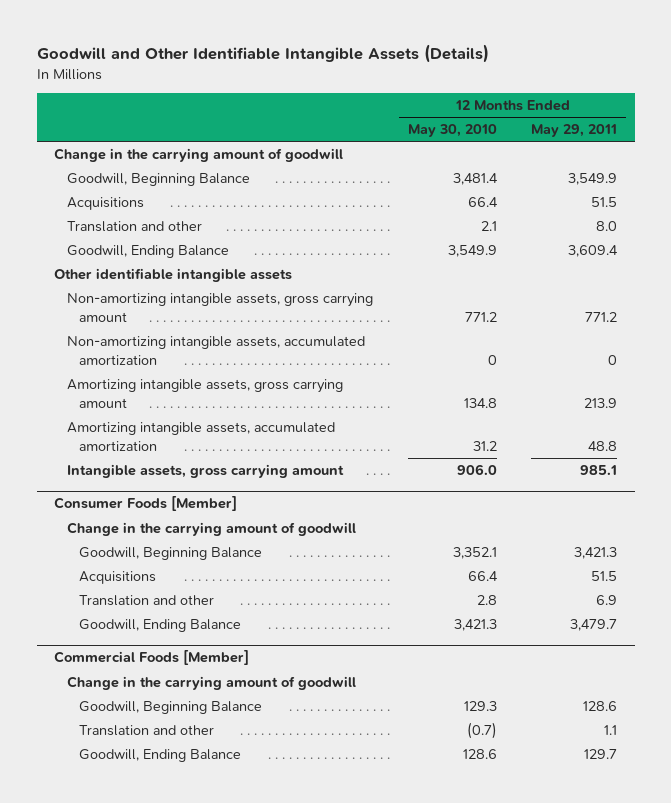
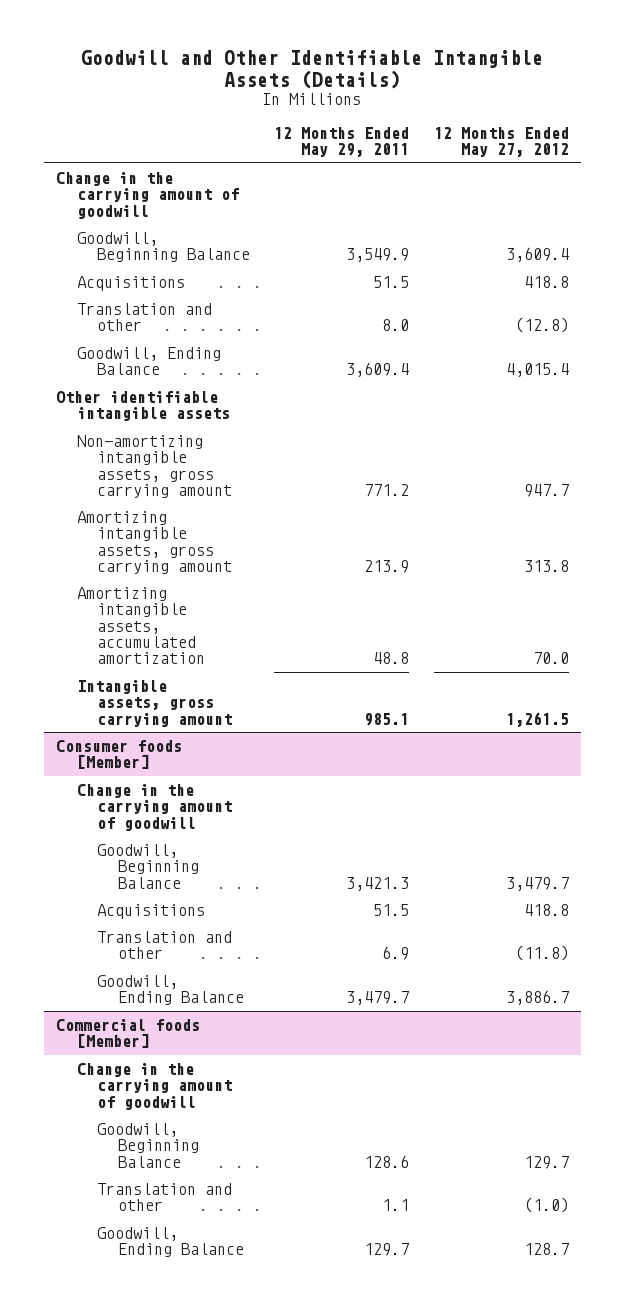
[407,124,497,138] May 30, 2010 -> none
none -> [433,126,569,158] 12 Months Ended May 27, 2012
[66,335,365,365] Non-amortizing intangible assets, accumulated amortization -> none
[53,496,237,512] Consumer Foods [Member] -> [56,739,183,770] Consumer foods [Member]
[53,650,249,666] Commercial Foods [Member] -> [56,1018,201,1049] Commercial foods [Member]

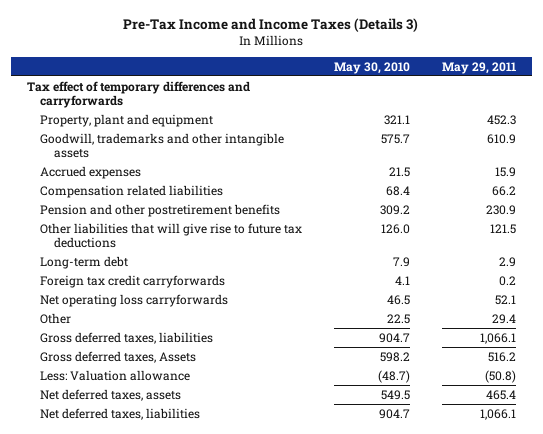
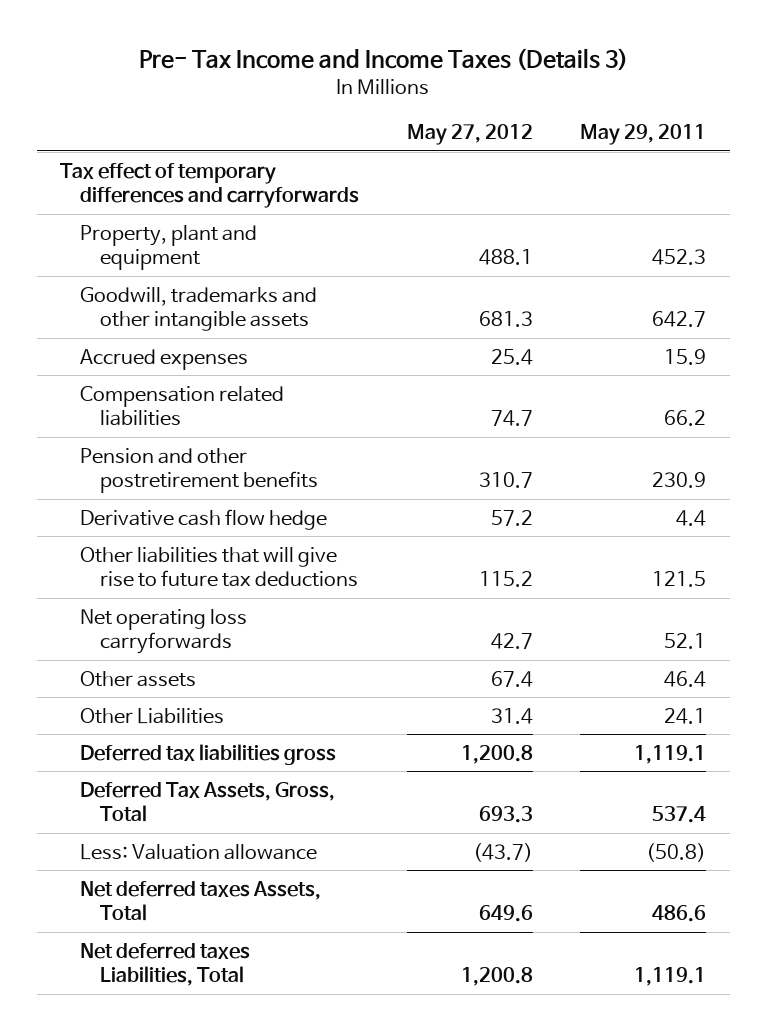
[123,18,419,33] Pre-Tax Income and Income Taxes (Details 3) -> [139,48,629,72] Pre- Tax Income and Income Taxes (Details 3)
[334,61,411,74] May 30, 2010 -> none
none -> [406,124,533,146] May 27, 2012
[486,133,516,144] 610.9 -> [652,311,707,328] 642.7
none -> [80,508,328,530] Derivative cash flow hedge
[40,255,129,269] Long-term debt -> none
[40,274,226,288] Foreign tax credit carryforwards -> none
[40,312,72,324] Other -> [80,670,197,687] Other assets
[491,313,516,324] 29.4 -> [664,670,707,687] 46.4
none -> [80,707,225,724] Other Liabilities
[40,331,214,344] Gross deferred taxes, liabilities -> [80,743,337,765] Deferred tax liabilities gross
[479,332,516,344] 1,066.1 -> [634,744,707,764] 1,119.1
[40,350,197,363] Gross deferred taxes, Assets -> [80,781,336,823] Deferred Tax Assets, Gross, Total
[487,351,516,362] 516.2 -> [652,806,707,824] 537.4
[40,388,182,401] Net deferred taxes, assets -> [80,880,322,922] Net deferred taxes Assets, Total
[485,389,516,400] 465.4 -> [652,905,707,923] 486.6
[40,407,201,420] Net deferred taxes, liabilities -> [80,942,251,987] Net deferred taxes Liabilities, Total
[479,408,516,420] 1,066.1 -> [634,967,707,987] 1,119.1

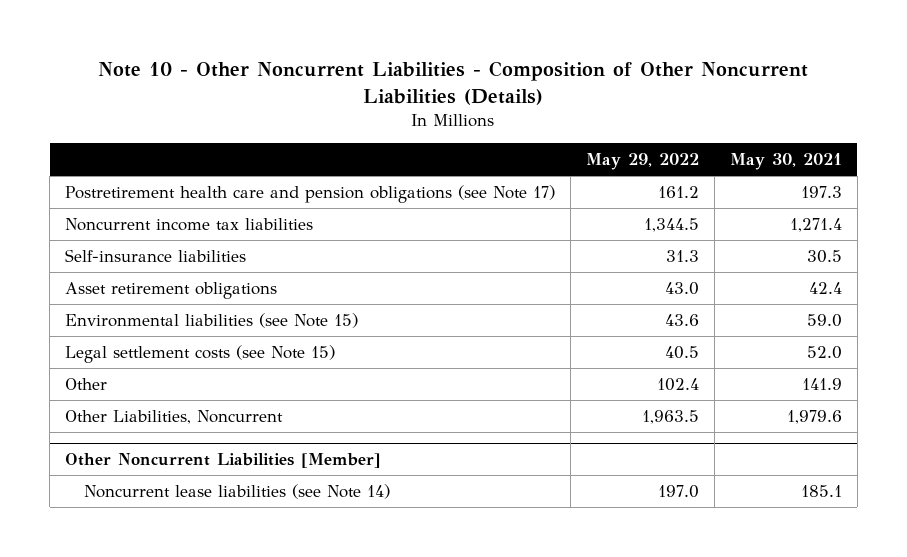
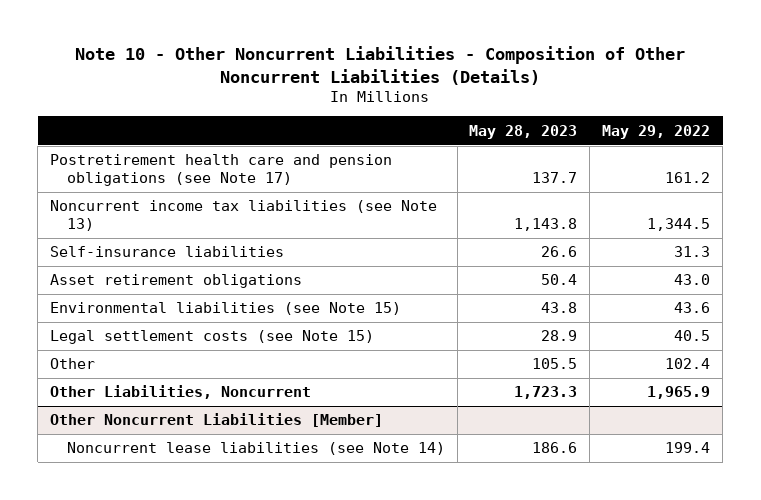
[729,153,842,171] May 30, 2021 -> none
none -> [469,124,578,139] May 28, 2023
[65,217,314,231] Noncurrent income tax liabilities -> [50,200,438,231] Noncurrent income tax liabilities (see Note 13)
[641,409,699,424] 1,963.5 -> [647,386,711,400] 1,965.9
[657,484,699,498] 197.0 -> [665,442,711,454] 199.4

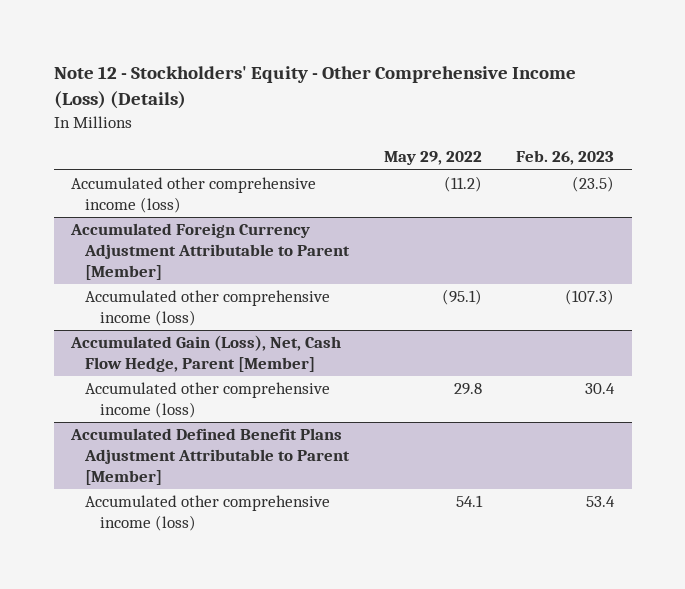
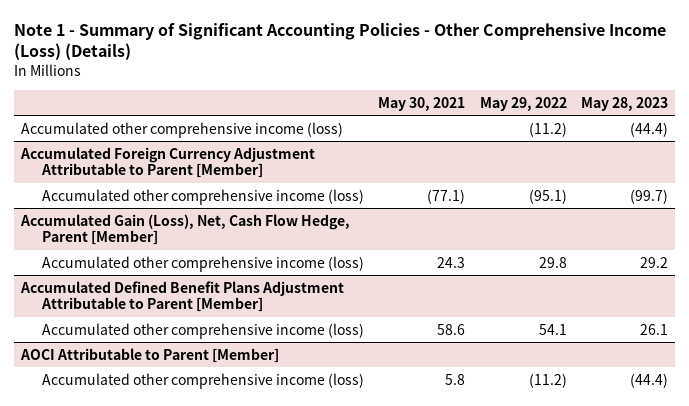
[53,66,576,110] Note 12 - Stockholders' Equity - Other Comprehensive Income (Loss) (Details) -> [14,22,667,61] Note 1 - Summary of Significant Accounting Policies - Other Comprehensive Income (Loss) (Details)
[516,150,615,166] Feb. 26, 2023 -> none
none -> [378,96,466,111] May 30, 2021
none -> [580,96,668,111] May 28, 2023
none -> [20,347,280,363] AOCI Attributable to Parent [Member]
none -> [41,372,364,389] Accumulated other comprehensive income (loss)

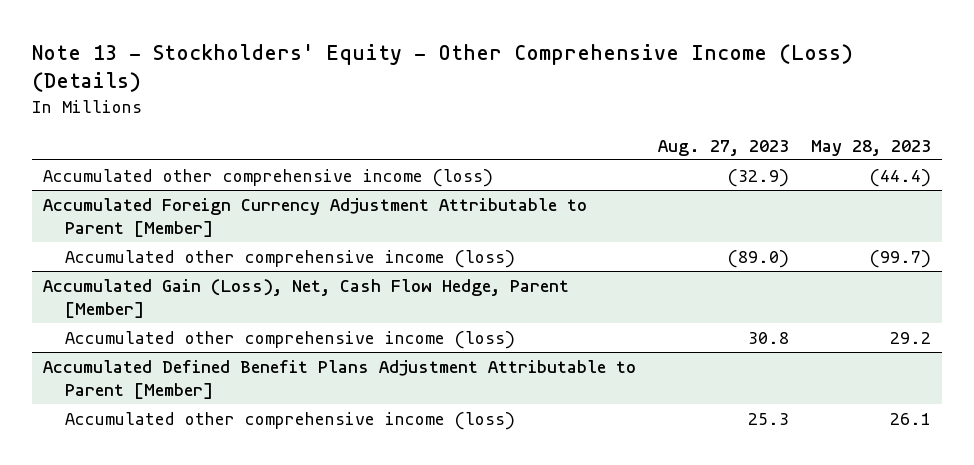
[14,22,667,61] Note 1 - Summary of Significant Accounting Policies - Other Comprehensive Income (Loss) (Details) -> [31,44,853,93] Note 13 - Stockholders' Equity - Other Comprehensive Income (Loss) (Details)
[378,96,466,111] May 30, 2021 -> none
[479,96,567,111] May 29, 2022 -> none
none -> [657,139,789,156] Aug. 27, 2023
[20,347,280,363] AOCI Attributable to Parent [Member] -> none
[41,372,364,389] Accumulated other comprehensive income (loss) -> none

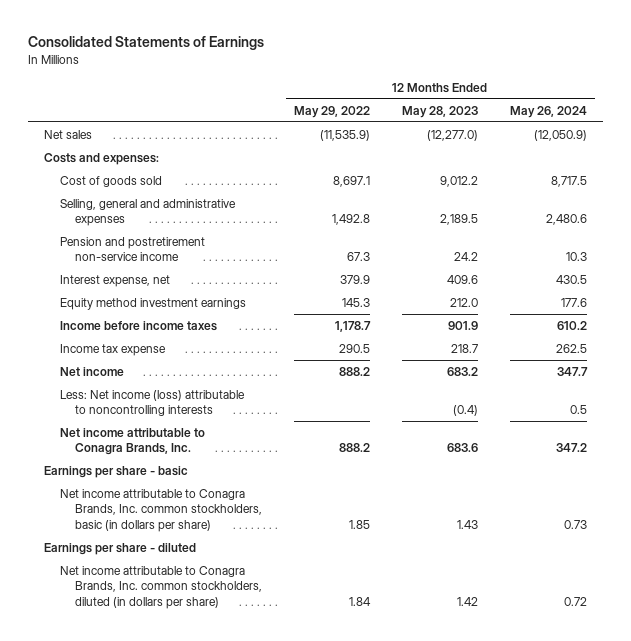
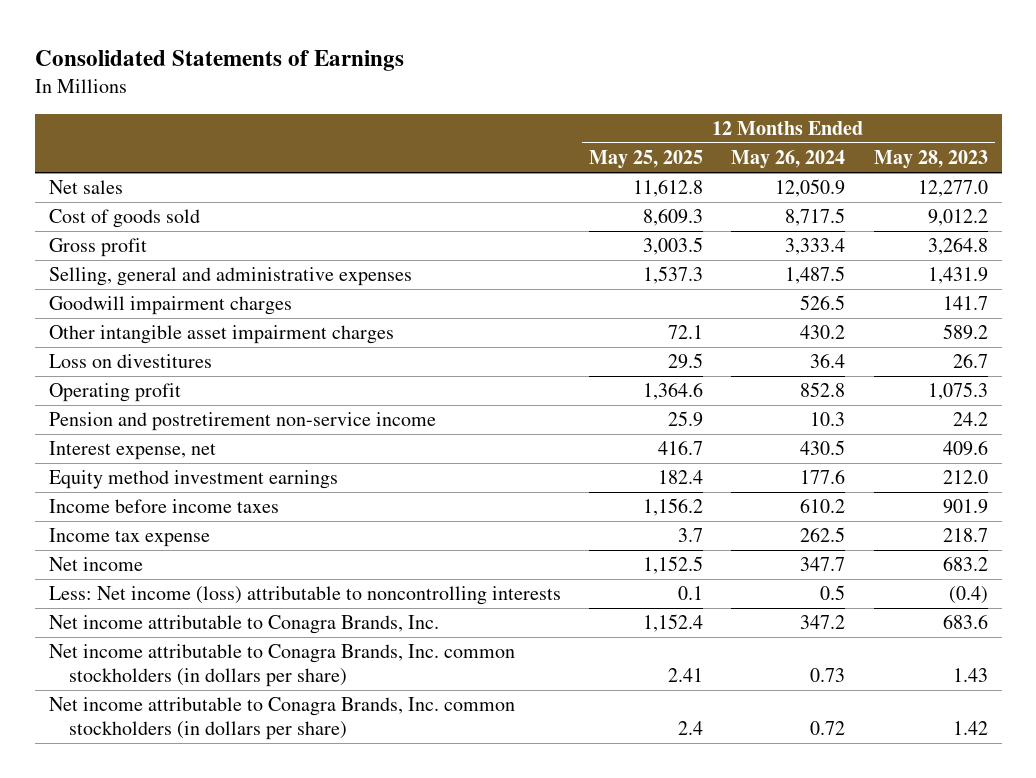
[293,105,370,118] May 29, 2022 -> none
none -> [589,150,704,170] May 25, 2025
[44,152,160,165] Costs and expenses: -> none
[426,129,478,141] (12,277.0) -> [917,180,988,198] 12,277.0
[534,129,588,141] (12,050.9) -> [775,179,846,198] 12,050.9
none -> [48,238,147,258] Gross profit
[439,214,478,226] 2,189.5 -> [927,267,988,285] 1,431.9
[546,214,588,226] 2,480.6 -> [785,266,846,285] 1,487.5
none -> [48,296,292,316] Goodwill impairment charges
none -> [48,325,394,345] Other intangible asset impairment charges
none -> [48,354,212,369] Loss on divestitures
none -> [48,383,181,403] Operating profit
[44,465,189,478] Earnings per share - basic -> none
[44,542,197,555] Earnings per share - diluted -> none
[59,488,262,532] Net income attributable to Conagra Brands, Inc. common stockholders, basic (in dollars per share) -> [48,644,515,687] Net income attributable to Conagra Brands, Inc. common stockholders (in dollars per share)
[59,565,262,609] Net income attributable to Conagra Brands, Inc. common stockholders, diluted (in dollars per share) -> [48,697,515,740] Net income attributable to Conagra Brands, Inc. common stockholders (in dollars per share)

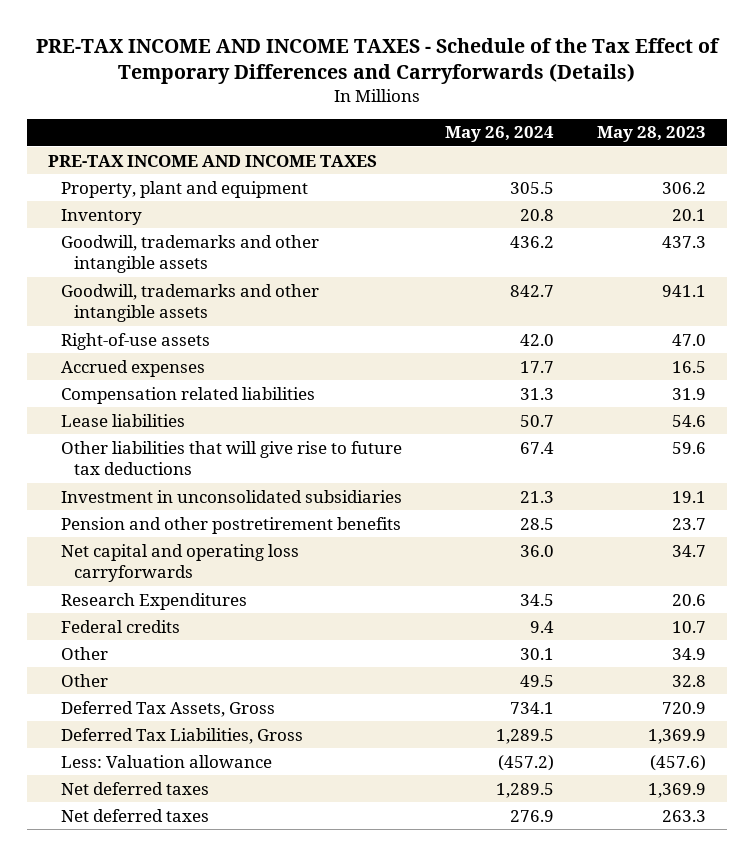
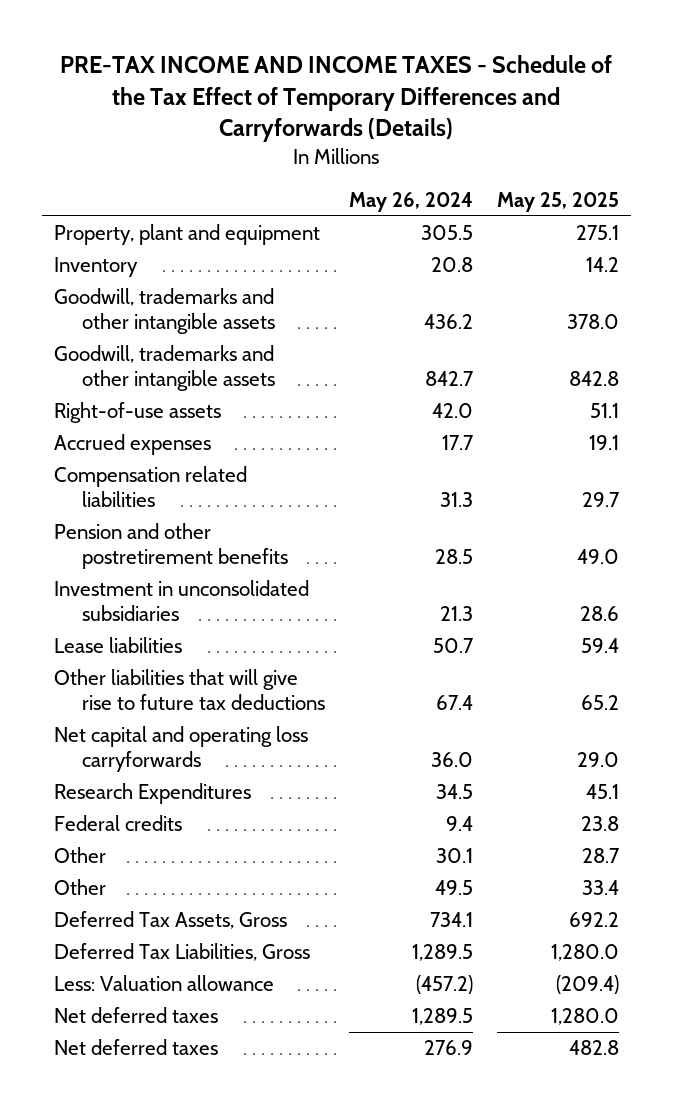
[596,126,706,143] May 28, 2023 -> none
none -> [497,192,620,213] May 25, 2025
[48,154,378,167] PRE-TAX INCOME AND INCOME TAXES -> none
[60,516,401,534] Pension and other postretirement benefits -> [53,522,288,570] Pension and other postretirement benefits
[60,489,402,503] Investment in unconsolidated subsidiaries -> [53,579,309,622] Investment in unconsolidated subsidiaries

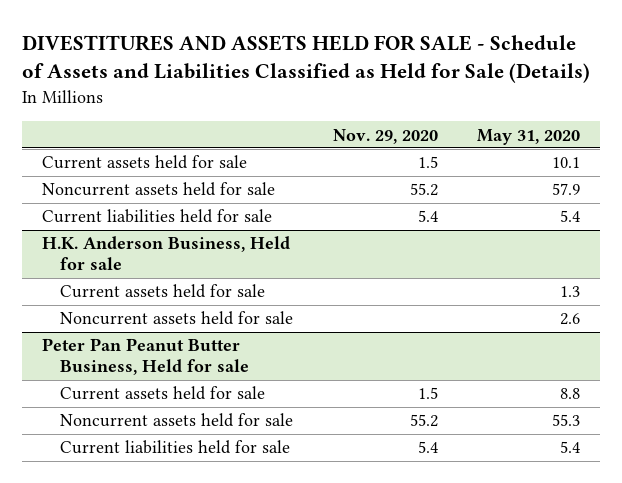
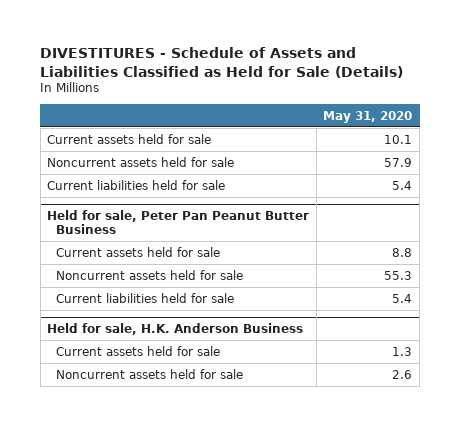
[21,35,590,84] DIVESTITURES AND ASSETS HELD FOR SALE - Schedule of Assets and Liabilities Classified as Held for Sale (Details) -> [40,47,404,78] DIVESTITURES - Schedule of Assets and Liabilities Classified as Held for Sale (Details)
[332,128,438,144] Nov. 29, 2020 -> none
[41,236,290,271] H.K. Anderson Business, Held for sale -> none
[59,284,265,299] Current assets held for sale -> none
[59,311,293,326] Noncurrent assets held for sale -> none
[41,338,249,376] Peter Pan Peanut Butter Business, Held for sale -> [47,209,310,234] Held for sale, Peter Pan Peanut Butter Business
none -> [47,322,304,335] Held for sale, H.K. Anderson Business
none -> [55,345,220,356] Current assets held for sale
none -> [55,368,243,379] Noncurrent assets held for sale

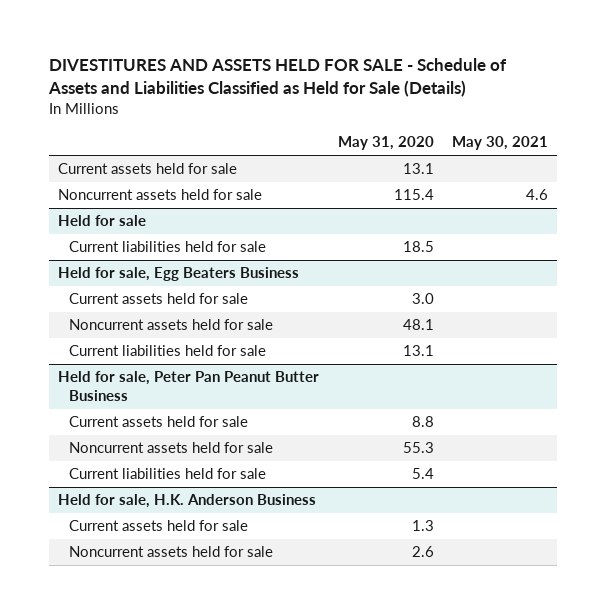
[40,47,404,78] DIVESTITURES - Schedule of Assets and Liabilities Classified as Held for Sale (Details) -> [47,58,507,98] DIVESTITURES AND ASSETS HELD FOR SALE - Schedule of Assets and Liabilities Classified as Held for Sale (Details)
none -> [452,136,549,151] May 30, 2021
[384,134,413,144] 10.1 -> [402,163,434,175] 13.1
[384,157,413,167] 57.9 -> [393,189,434,201] 115.4
none -> [58,215,147,227] Held for sale
[392,180,413,190] 5.4 -> [402,241,434,253] 18.5
none -> [58,267,300,282] Held for sale, Egg Beaters Business
none -> [68,293,248,305] Current assets held for sale
none -> [68,319,273,331] Noncurrent assets held for sale
none -> [68,345,266,357] Current liabilities held for sale

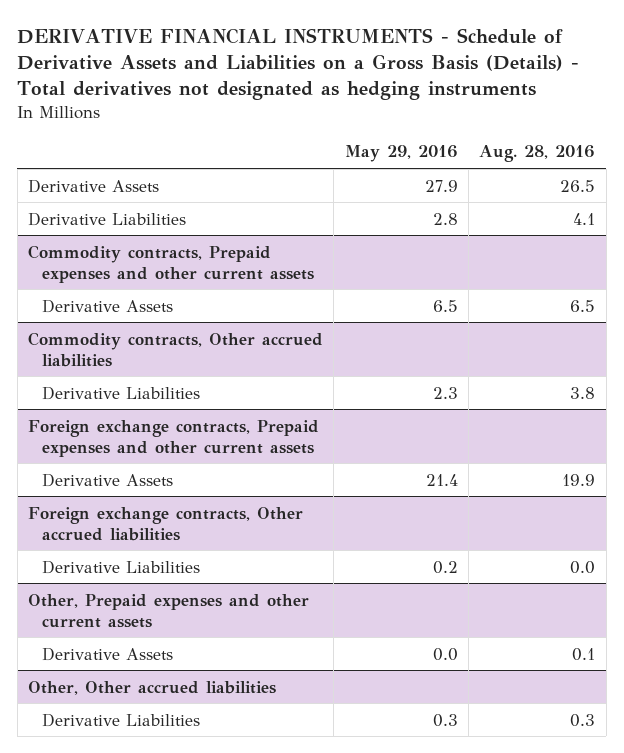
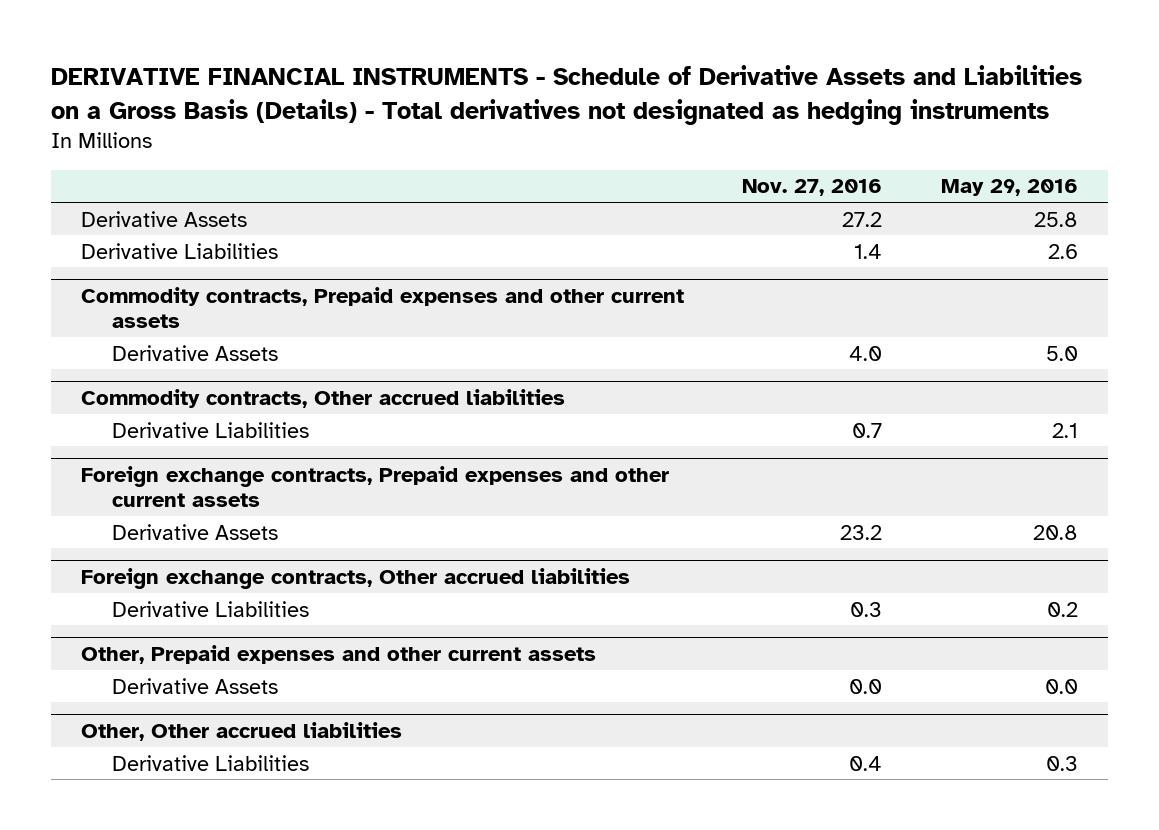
[479,145,596,163] Aug. 28, 2016 -> none
none -> [742,179,883,197] Nov. 27, 2016
[424,179,458,192] 27.9 -> [1034,211,1079,227] 25.8
[432,212,458,225] 2.8 -> [1048,243,1079,259] 2.6
[432,299,458,312] 6.5 -> [1046,345,1079,361] 5.0
[432,386,458,399] 2.3 -> [1052,422,1079,438] 2.1
[425,473,458,486] 21.4 -> [1033,524,1079,540] 20.8

